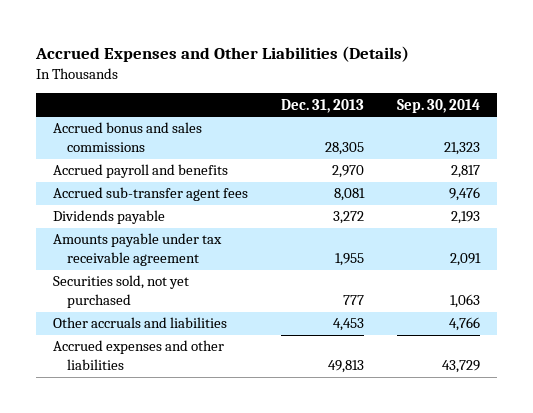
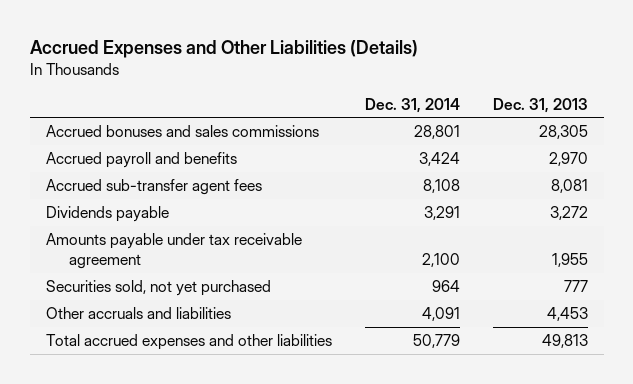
[397,98,481,113] Sep. 30, 2014 -> none
none -> [364,97,460,113] Dec. 31, 2014
[52,122,202,153] Accrued bonus and sales commissions -> [45,125,319,138] Accrued bonuses and sales commissions
[52,340,224,371] Accrued expenses and other liabilities -> [45,334,332,351] Total accrued expenses and other liabilities

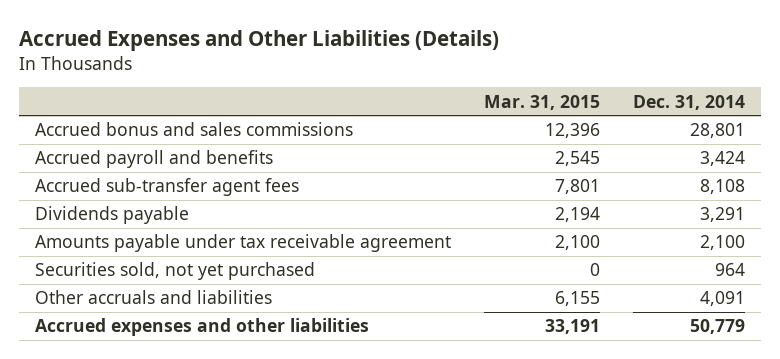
[492,97,588,113] Dec. 31, 2013 -> none
none -> [483,94,600,110] Mar. 31, 2015
[45,125,319,138] Accrued bonuses and sales commissions -> [35,122,354,137] Accrued bonus and sales commissions
[45,334,332,351] Total accrued expenses and other liabilities -> [35,318,370,337] Accrued expenses and other liabilities

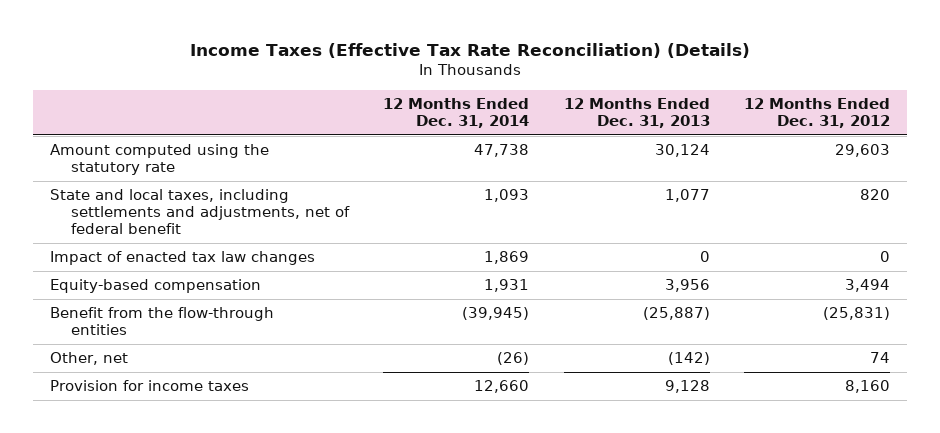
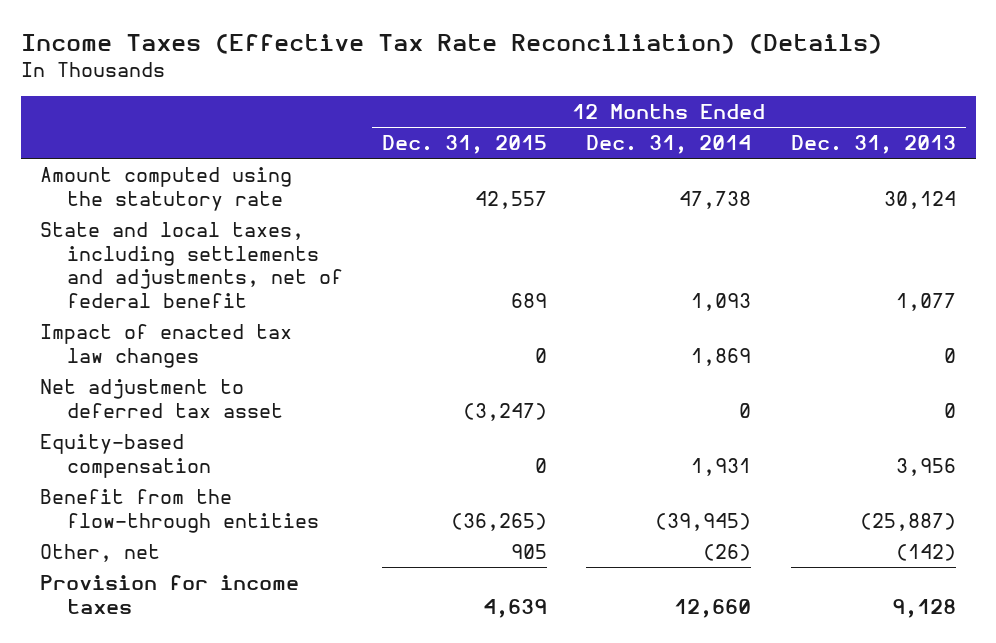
[743,98,890,129] 12 Months Ended Dec. 31, 2012 -> none
none -> [382,135,548,155] Dec. 31, 2015
none -> [40,378,283,418] Net adjustment to deferred tax asset

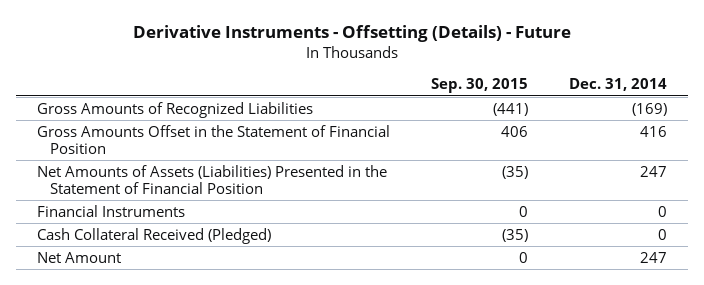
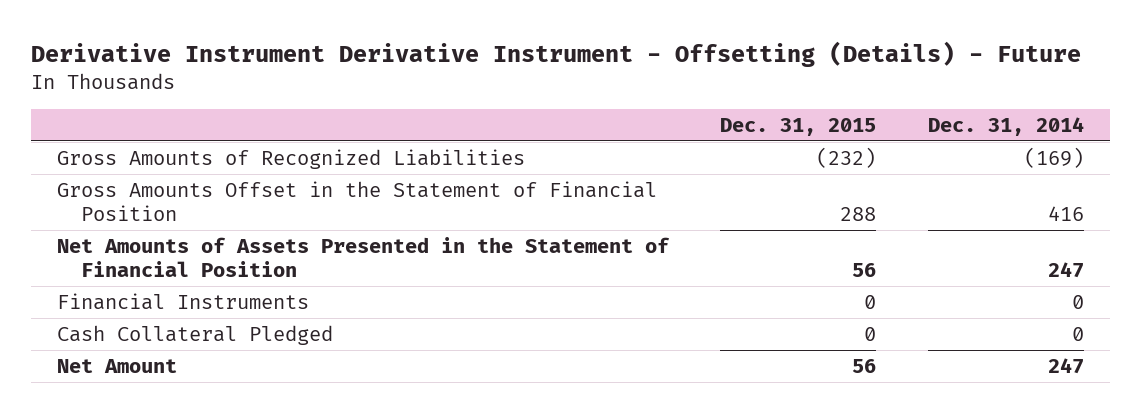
[132,25,571,43] Derivative Instruments - Offsetting (Details) - Future -> [30,40,1081,67] Derivative Instrument Derivative Instrument - Offsetting (Details) - Future
[430,78,528,94] Sep. 30, 2015 -> none
none -> [720,117,877,136] Dec. 31, 2015
[36,164,387,194] Net Amounts of Assets (Liabilities) Presented in the Statement of Financial Position -> [56,237,670,277] Net Amounts of Assets Presented in the Statement of Financial Position
[36,227,271,244] Cash Collateral Received (Pledged) -> [56,325,333,346] Cash Collateral Pledged

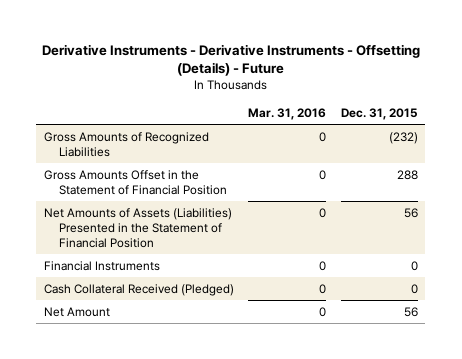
[30,40,1081,67] Derivative Instrument Derivative Instrument - Offsetting (Details) - Future -> [41,43,420,77] Derivative Instruments - Derivative Instruments - Offsetting (Details) - Future
[928,116,1085,136] Dec. 31, 2014 -> none
none -> [248,107,327,120] Mar. 31, 2016
[56,237,670,277] Net Amounts of Assets Presented in the Statement of Financial Position -> [43,207,232,248] Net Amounts of Assets (Liabilities) Presented in the Statement of Financial Position
[56,325,333,346] Cash Collateral Pledged -> [43,283,234,296] Cash Collateral Received (Pledged)

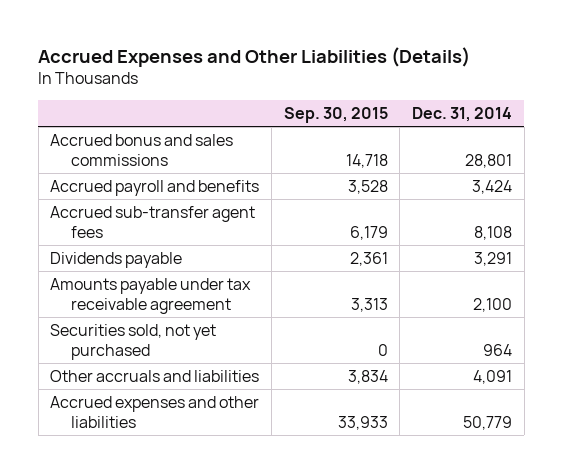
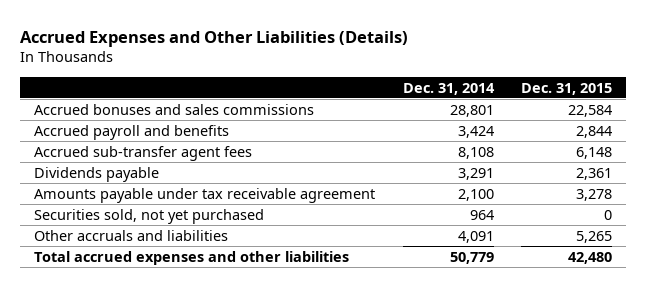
[283,107,388,124] Sep. 30, 2015 -> none
none -> [520,82,612,95] Dec. 31, 2015
[50,133,234,166] Accrued bonus and sales commissions -> [34,103,315,115] Accrued bonuses and sales commissions
[50,395,260,428] Accrued expenses and other liabilities -> [34,250,350,265] Total accrued expenses and other liabilities

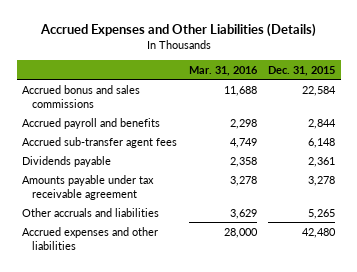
[402,82,495,95] Dec. 31, 2014 -> none
none -> [188,65,258,76] Mar. 31, 2016
[34,103,315,115] Accrued bonuses and sales commissions -> [22,84,141,108] Accrued bonus and sales commissions
[34,208,265,224] Securities sold, not yet purchased -> none
[34,250,350,265] Total accrued expenses and other liabilities -> [22,226,159,250] Accrued expenses and other liabilities

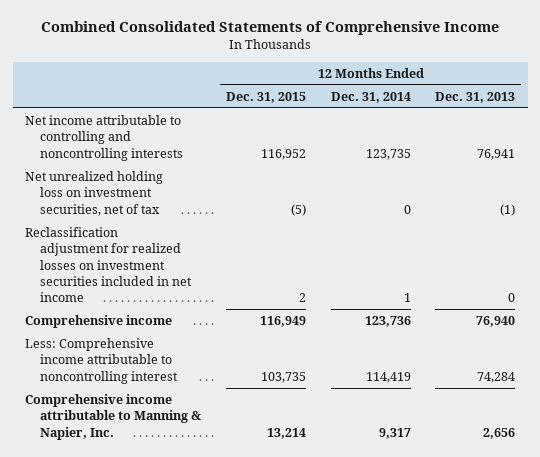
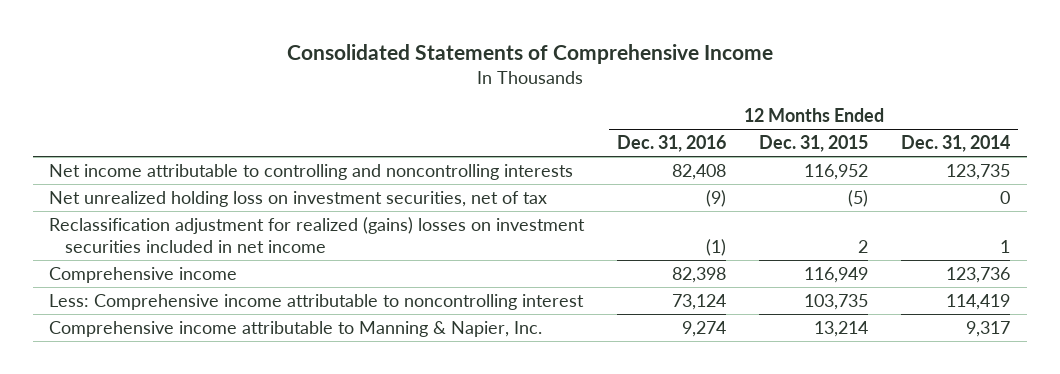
[41,21,500,36] Combined Consolidated Statements of Comprehensive Income -> [286,44,773,65] Consolidated Statements of Comprehensive Income
[435,91,516,103] Dec. 31, 2013 -> none
none -> [617,135,727,153] Dec. 31, 2016
[24,227,193,303] Reclassification adjustment for realized losses on investment securities included in net income -> [49,216,586,253] Reclassification adjustment for realized (gains) losses on investment securities included in net income

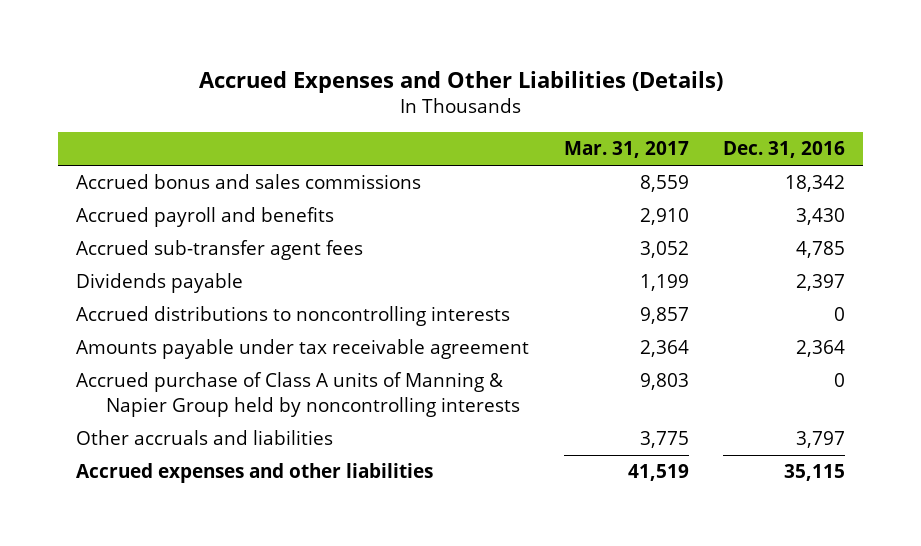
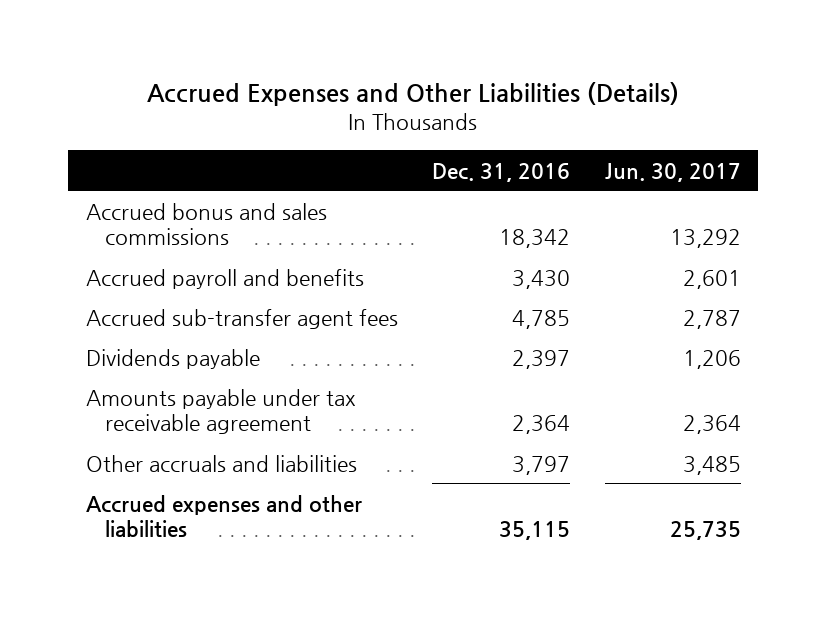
[563,141,689,159] Mar. 31, 2017 -> none
none -> [604,162,741,182] Jun. 30, 2017
[75,306,510,327] Accrued distributions to noncontrolling interests -> none
[75,372,520,417] Accrued purchase of Class A units of Manning & Napier Group held by noncontrolling interests -> none

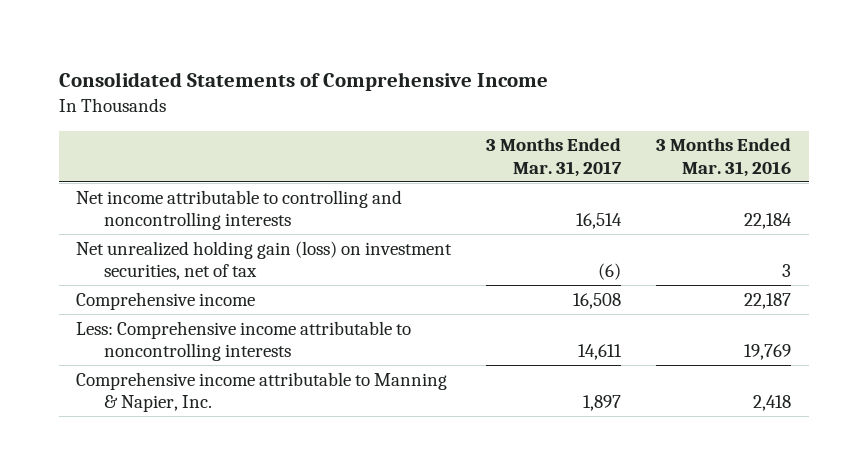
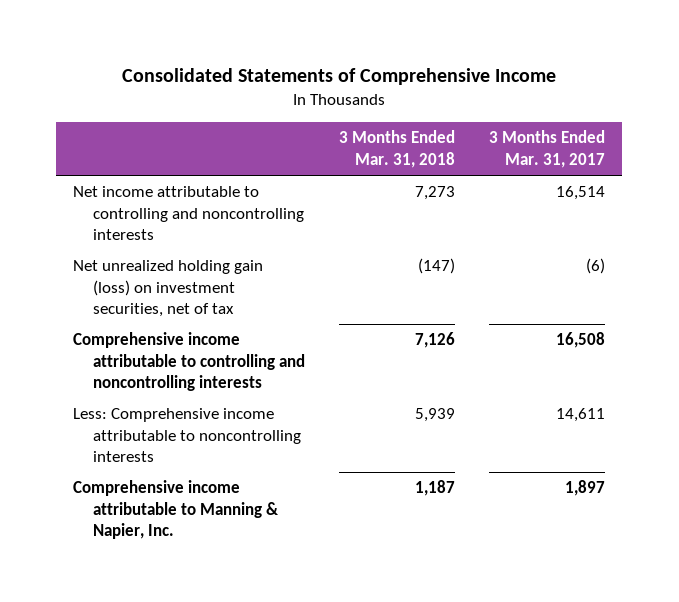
[656,138,792,177] 3 Months Ended Mar. 31, 2016 -> none
none -> [339,130,456,168] 3 Months Ended Mar. 31, 2018
[76,291,256,310] Comprehensive income -> [73,332,306,391] Comprehensive income attributable to controlling and noncontrolling interests

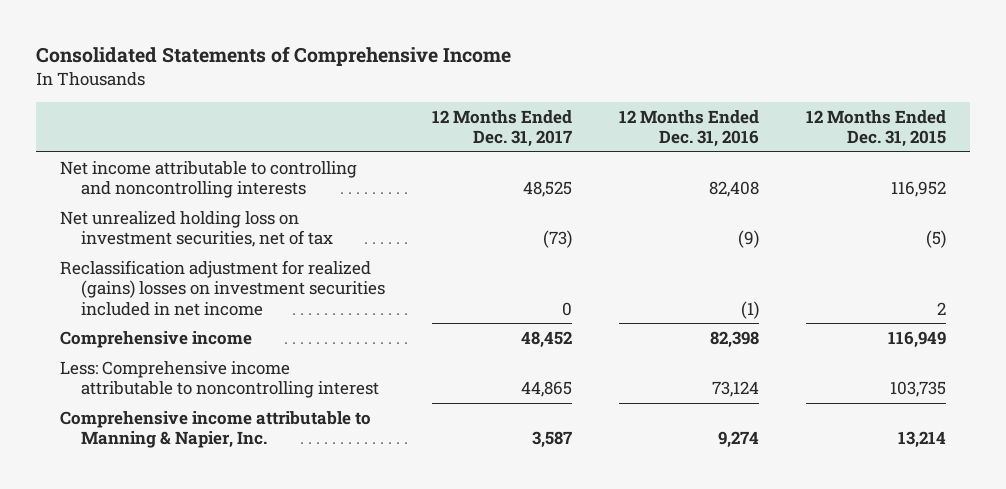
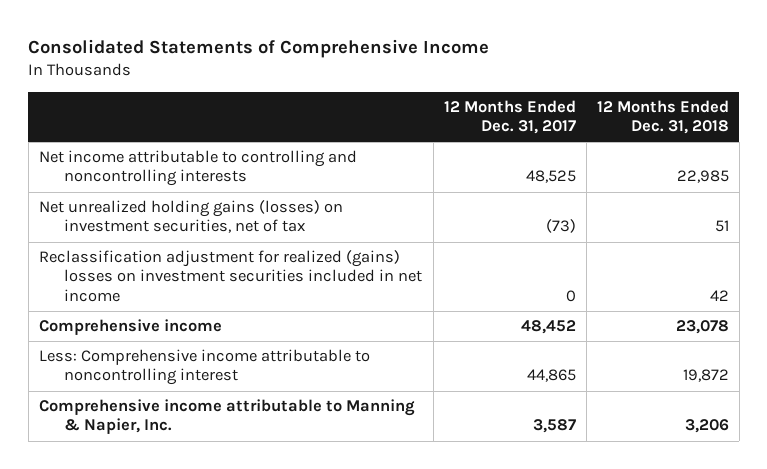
[619,109,760,148] 12 Months Ended Dec. 31, 2016 -> none
[806,109,947,148] 12 Months Ended Dec. 31, 2015 -> none
none -> [596,100,729,135] 12 Months Ended Dec. 31, 2018
[59,210,333,248] Net unrealized holding loss on investment securities, net of tax -> [38,200,343,234] Net unrealized holding gains (losses) on investment securities, net of tax

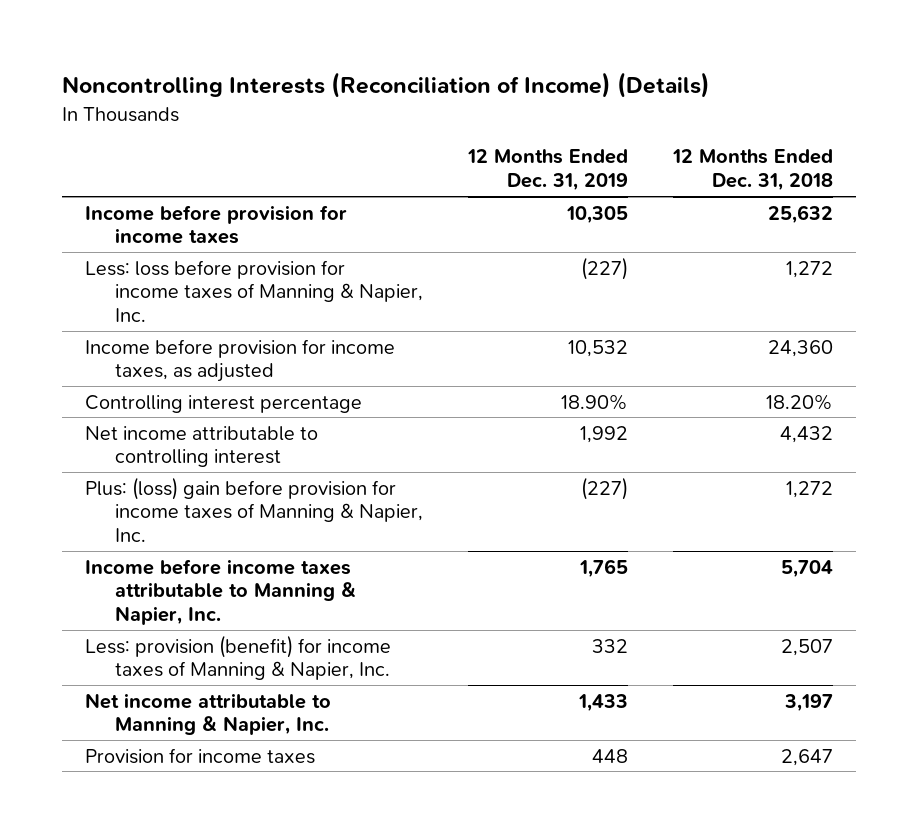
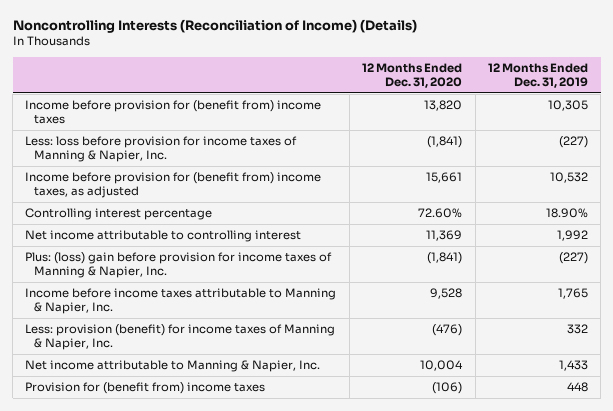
[672,149,834,192] 12 Months Ended Dec. 31, 2018 -> none
none -> [362,62,463,88] 12 Months Ended Dec. 31, 2020
[84,204,347,245] Income before provision for income taxes -> [25,100,322,125] Income before provision for (benefit from) income taxes
[84,338,395,383] Income before provision for income taxes, as adjusted -> [25,172,322,199] Income before provision for (benefit from) income taxes, as adjusted
[84,747,315,764] Provision for income taxes -> [25,382,266,395] Provision for (benefit from) income taxes

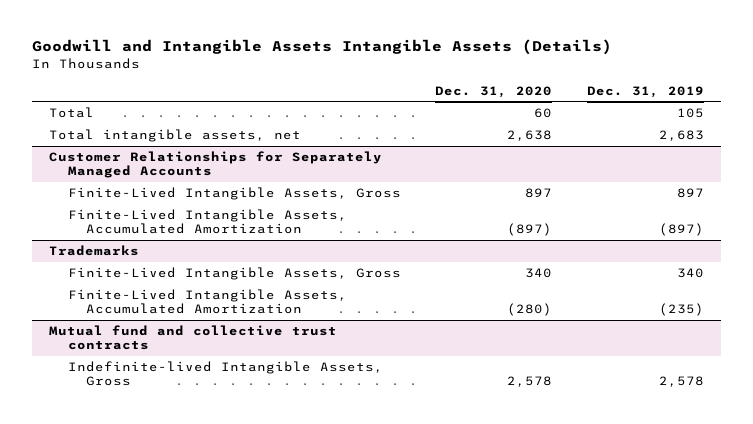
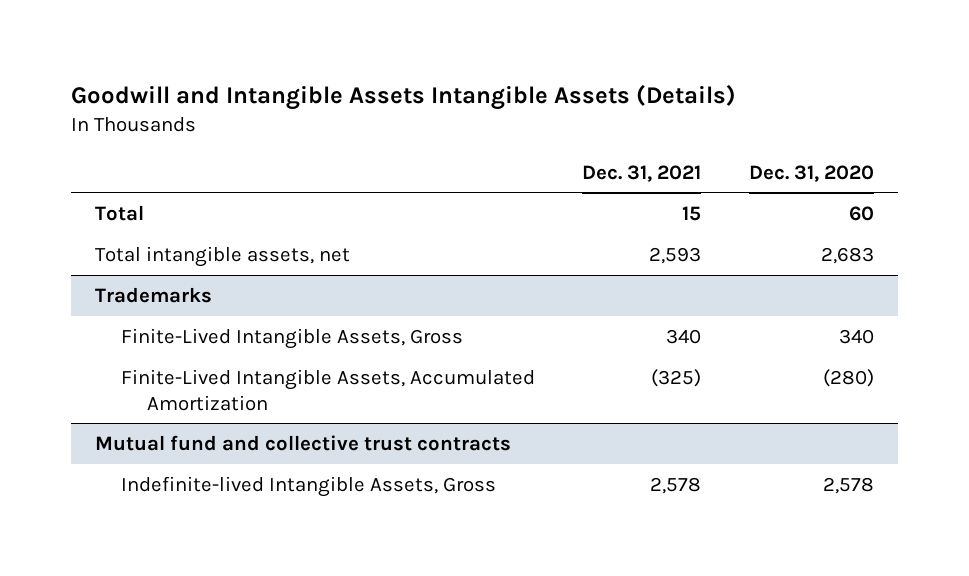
[586,85,704,98] Dec. 31, 2019 -> none
none -> [582,164,702,182] Dec. 31, 2021
[49,151,383,179] Customer Relationships for Separately Managed Accounts -> none
[67,187,401,201] Finite-Lived Intangible Assets, Gross -> none
[67,209,347,235] Finite-Lived Intangible Assets, Accumulated Amortization -> none
[507,130,553,142] 2,638 -> [820,246,874,264] 2,683

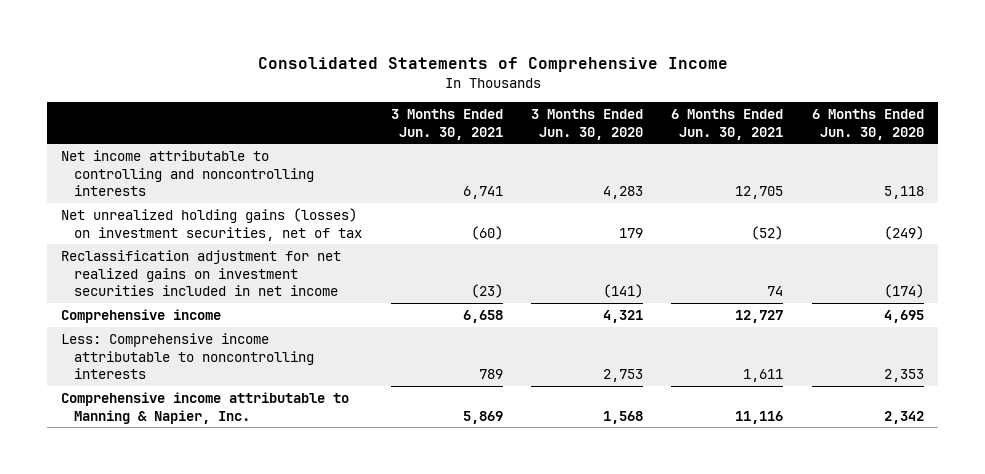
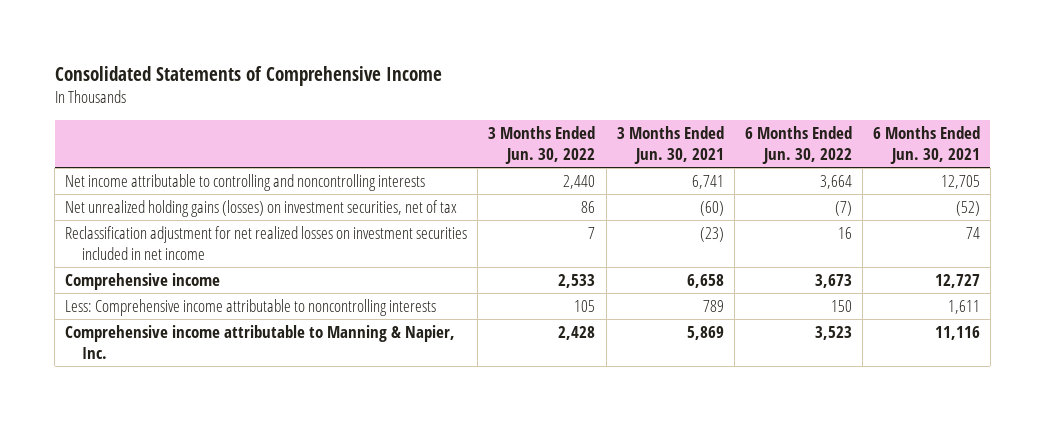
[531,108,644,140] 3 Months Ended Jun. 30, 2020 -> none
[811,108,924,140] 6 Months Ended Jun. 30, 2020 -> none
none -> [488,125,596,165] 3 Months Ended Jun. 30, 2022
none -> [744,125,852,165] 6 Months Ended Jun. 30, 2022
[61,250,342,297] Reclassification adjustment for net realized gains on investment securities included in net income -> [65,225,468,261] Reclassification adjustment for net realized losses on investment securities included in net income

